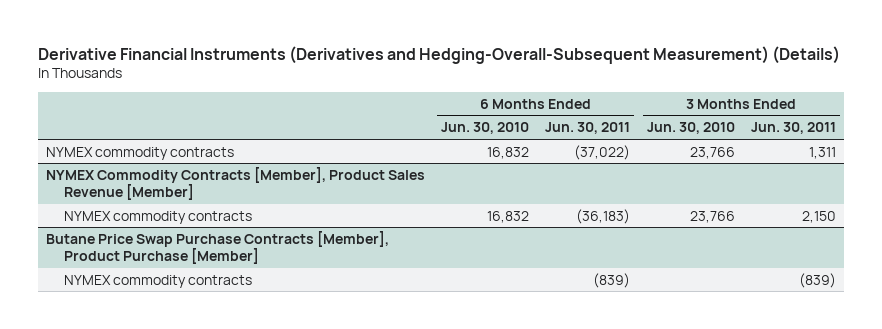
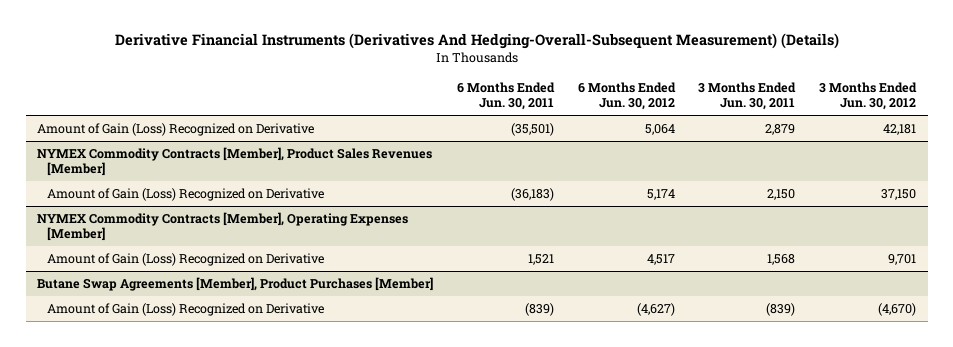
[37,45,840,64] Derivative Financial Instruments (Derivatives and Hedging-Overall-Subsequent Measurement) (Details) -> [114,33,839,50] Derivative Financial Instruments (Derivatives And Hedging-Overall-Subsequent Measurement) (Details)
[441,122,530,135] Jun. 30, 2010 -> none
[646,122,735,135] Jun. 30, 2010 -> none
none -> [577,81,676,111] 6 Months Ended Jun. 30, 2012
none -> [818,81,917,111] 3 Months Ended Jun. 30, 2012
[46,146,235,160] NYMEX commodity contracts -> none
[46,230,390,265] Butane Price Swap Purchase Contracts [Member], Product Purchase [Member] -> none
none -> [37,122,315,136] Amount of Gain (Loss) Recognized on Derivative
[46,166,426,201] NYMEX Commodity Contracts [Member], Product Sales Revenue [Member] -> [37,146,433,177] NYMEX Commodity Contracts [Member], Product Sales Revenues [Member]
[64,210,253,224] NYMEX commodity contracts -> [47,187,325,201] Amount of Gain (Loss) Recognized on Derivative
none -> [37,211,409,242] NYMEX Commodity Contracts [Member], Operating Expenses [Member]
none -> [47,252,325,266] Amount of Gain (Loss) Recognized on Derivative
none -> [37,276,434,291] Butane Swap Agreements [Member], Product Purchases [Member]
[64,274,253,288] NYMEX commodity contracts -> [47,302,325,316] Amount of Gain (Loss) Recognized on Derivative

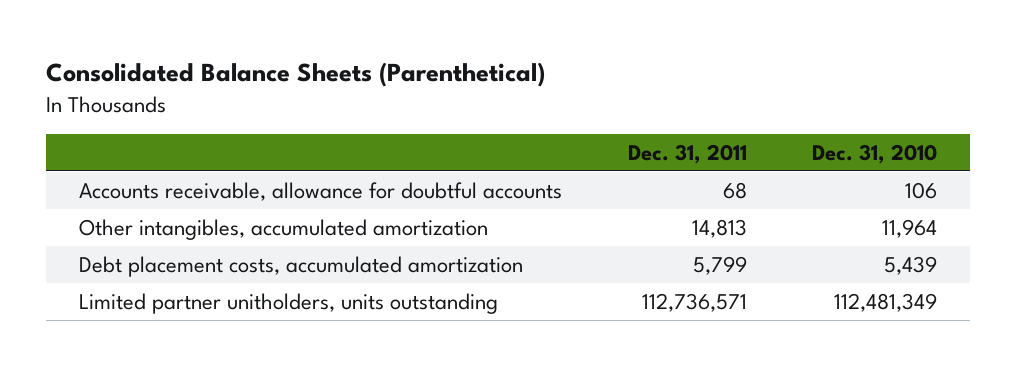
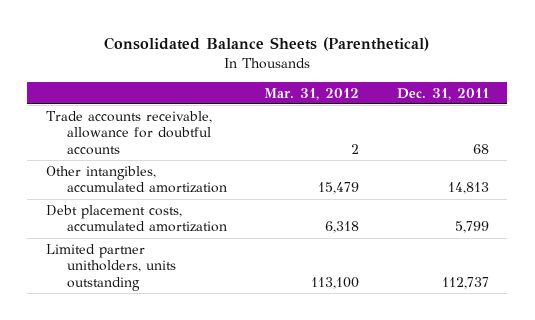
[811,143,937,164] Dec. 31, 2010 -> none
none -> [264,87,360,100] Mar. 31, 2012
[79,181,563,201] Accounts receivable, allowance for doubtful accounts -> [45,110,212,156] Trade accounts receivable, allowance for doubtful accounts
[641,292,747,312] 112,736,571 -> [441,277,489,290] 112,737

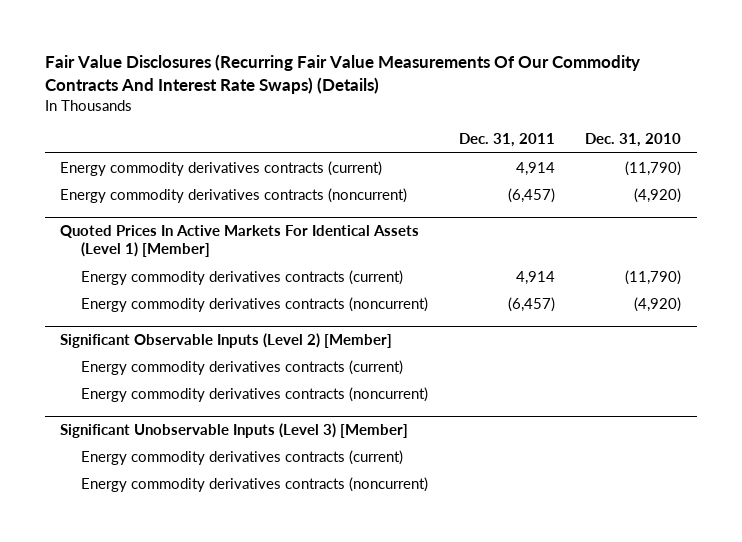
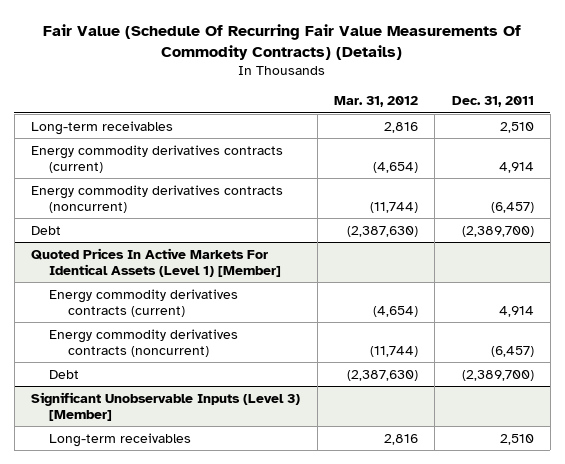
[44,53,640,94] Fair Value Disclosures (Recurring Fair Value Measurements Of Our Commodity Contracts And Interest Rate Swaps) (Details) -> [43,23,522,60] Fair Value (Schedule Of Recurring Fair Value Measurements Of Commodity Contracts) (Details)
[585,133,682,148] Dec. 31, 2010 -> none
none -> [333,96,418,108] Mar. 31, 2012
none -> [31,120,174,135] Long-term receivables
none -> [31,225,62,235] Debt
[60,333,393,349] Significant Observable Inputs (Level 2) [Member] -> none
[81,360,404,376] Energy commodity derivatives contracts (current) -> none
[81,387,429,403] Energy commodity derivatives contracts (noncurrent) -> none
none -> [49,369,80,379] Debt
[81,450,404,466] Energy commodity derivatives contracts (current) -> none
[81,477,429,493] Energy commodity derivatives contracts (noncurrent) -> none
none -> [49,432,192,447] Long-term receivables

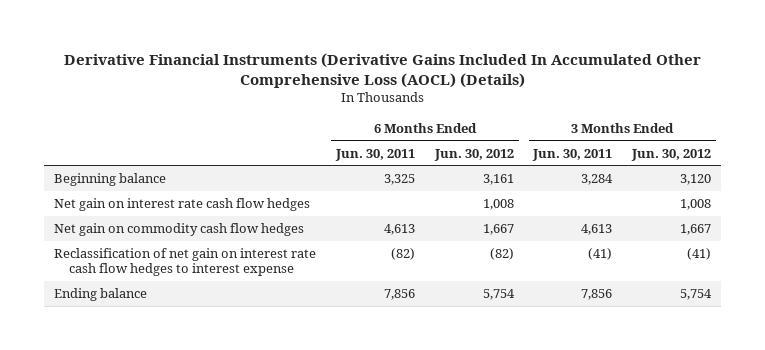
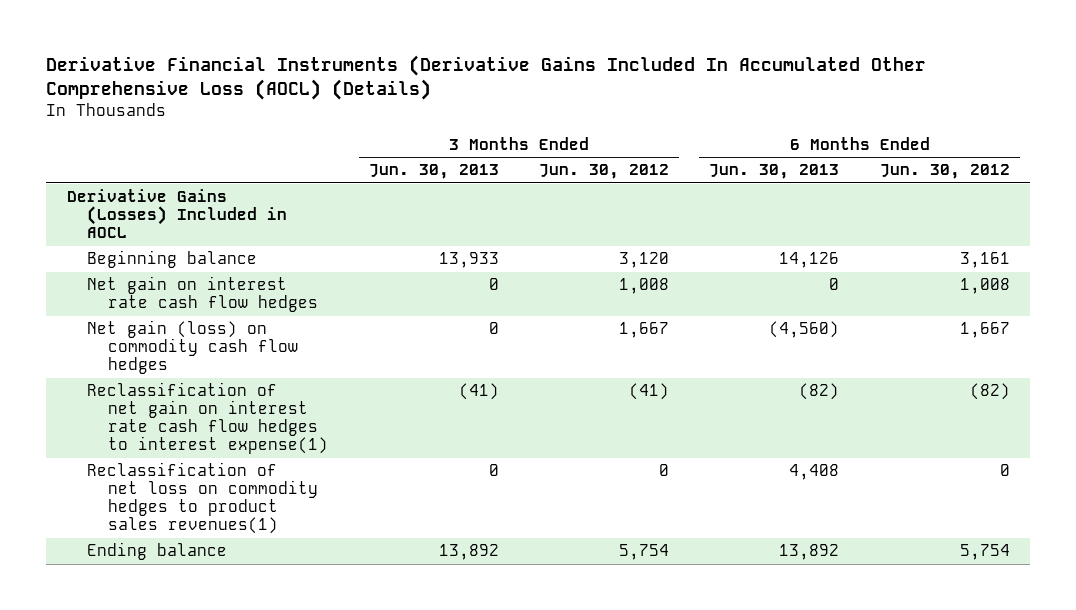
[335,148,416,161] Jun. 30, 2011 -> none
[532,148,613,161] Jun. 30, 2011 -> none
none -> [368,164,499,180] Jun. 30, 2013
none -> [709,164,840,180] Jun. 30, 2013
none -> [66,189,288,239] Derivative Gains (Losses) Included in AOCL
[54,223,305,237] Net gain on commodity cash flow hedges -> [87,320,299,375] Net gain (loss) on commodity cash flow hedges
[54,248,317,277] Reclassification of net gain on interest rate cash flow hedges to interest expense -> [87,382,329,455] Reclassification of net gain on interest rate cash flow hedges to interest expense(1)
none -> [87,462,319,535] Reclassification of net loss on commodity hedges to product sales revenues(1)

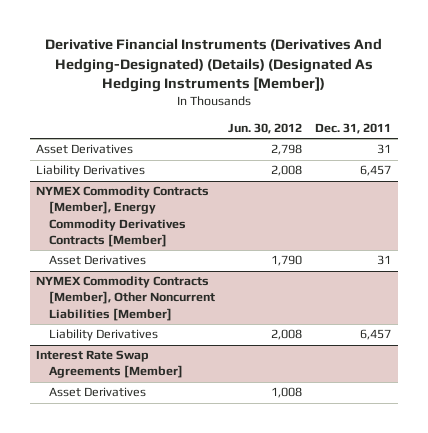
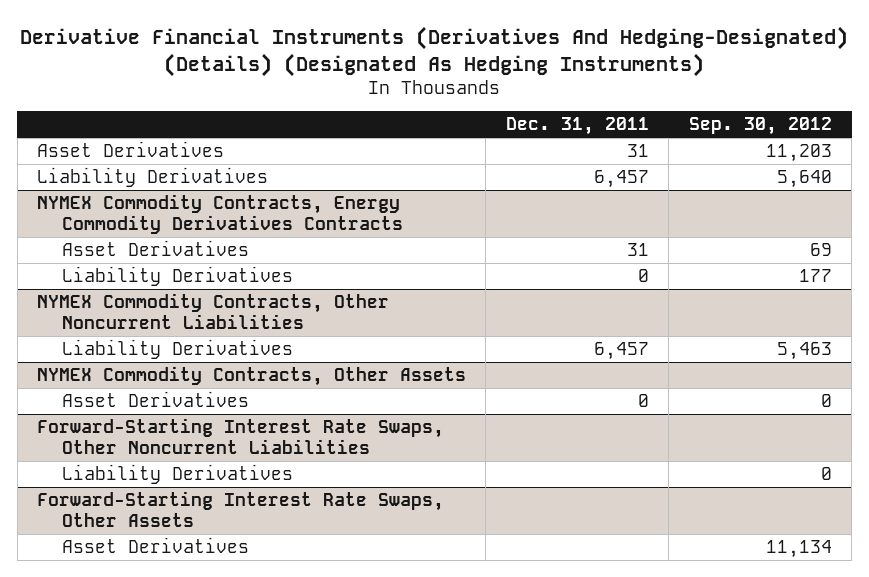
[44,38,382,93] Derivative Financial Instruments (Derivatives And Hedging-Designated) (Details) (Designated As Hedging Instruments [Member]) -> [20,25,849,77] Derivative Financial Instruments (Derivatives And Hedging-Designated) (Details) (Designated As Hedging Instruments)
[228,123,303,135] Jun. 30, 2012 -> none
none -> [688,117,832,136] Sep. 30, 2012
[36,186,210,247] NYMEX Commodity Contracts [Member], Energy Commodity Derivatives Contracts [Member] -> [36,193,403,235] NYMEX Commodity Contracts, Energy Commodity Derivatives Contracts
none -> [61,265,293,286] Liability Derivatives
[36,276,216,321] NYMEX Commodity Contracts [Member], Other Noncurrent Liabilities [Member] -> [36,292,389,330] NYMEX Commodity Contracts, Other Noncurrent Liabilities
[36,350,184,379] Interest Rate Swap Agreements [Member] -> none
none -> [36,365,466,386] NYMEX Commodity Contracts, Other Assets
none -> [61,390,249,407] Asset Derivatives
none -> [36,417,444,455] Forward-Starting Interest Rate Swaps, Other Noncurrent Liabilities
none -> [61,463,293,484] Liability Derivatives
none -> [36,490,444,528] Forward-Starting Interest Rate Swaps, Other Assets

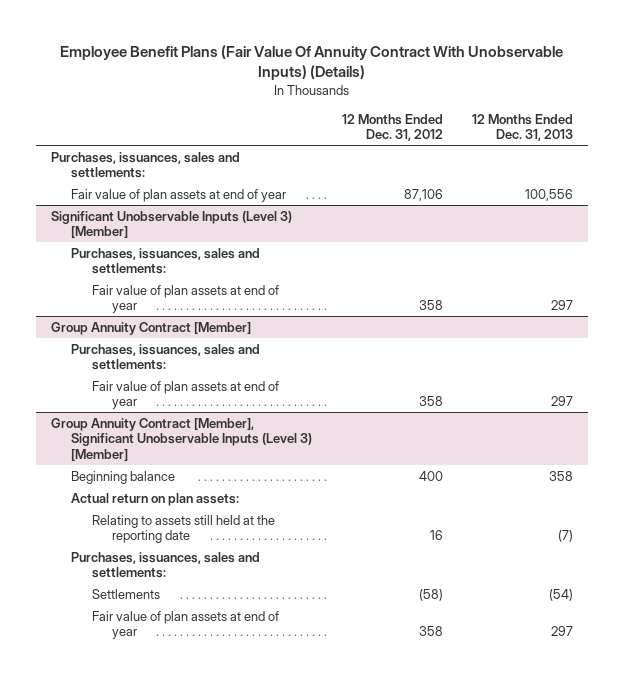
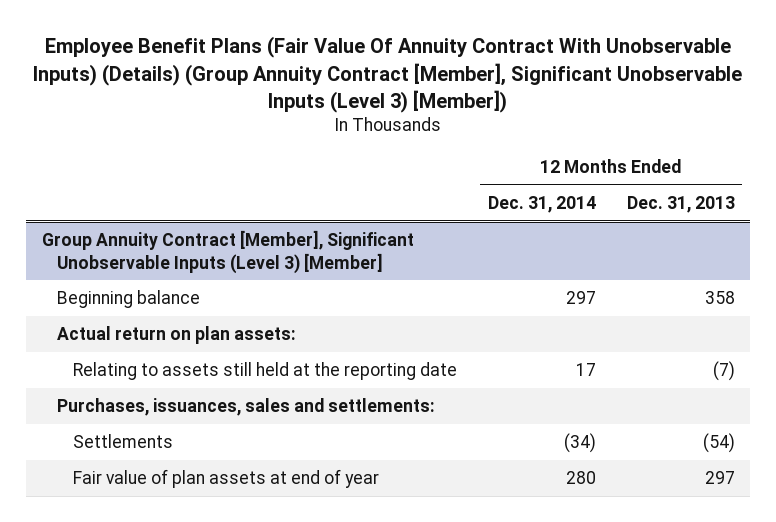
[59,44,563,81] Employee Benefit Plans (Fair Value Of Annuity Contract With Unobservable Inputs) (Details) -> [33,36,743,113] Employee Benefit Plans (Fair Value Of Annuity Contract With Unobservable Inputs) (Details) (Group Annuity Contract [Member], Significant Unobservable Inputs (Level 3) [Member])
[341,113,443,142] 12 Months Ended Dec. 31, 2012 -> none
none -> [487,196,596,214] Dec. 31, 2014
[50,151,240,179] Purchases, issuances, sales and settlements: -> none
[71,188,287,202] Fair value of plan assets at end of year -> none
[50,210,292,239] Significant Unobservable Inputs (Level 3) [Member] -> none
[71,247,261,275] Purchases, issuances, sales and settlements: -> none
[91,284,279,314] Fair value of plan assets at end of year -> none
[50,321,251,335] Group Annuity Contract [Member] -> none
[71,343,261,371] Purchases, issuances, sales and settlements: -> none
[91,380,279,410] Fair value of plan assets at end of year -> none

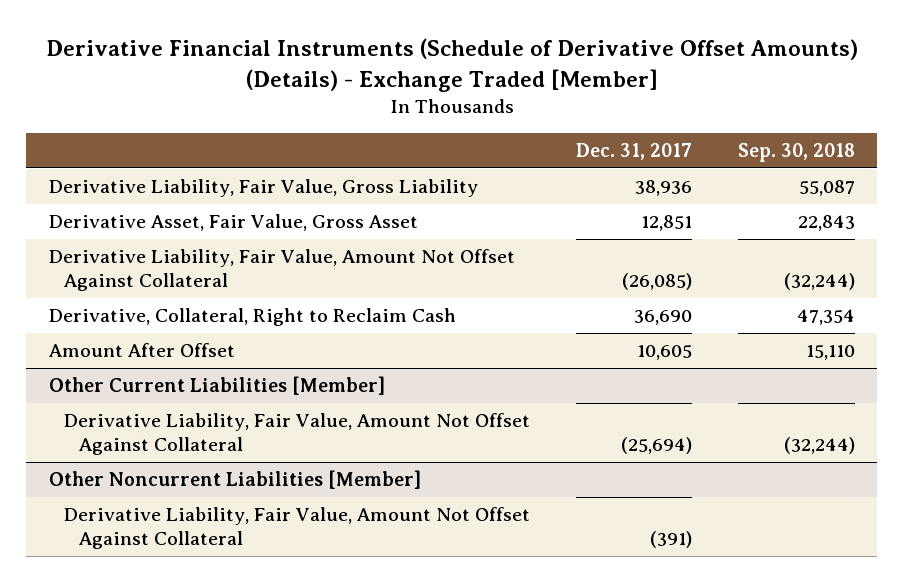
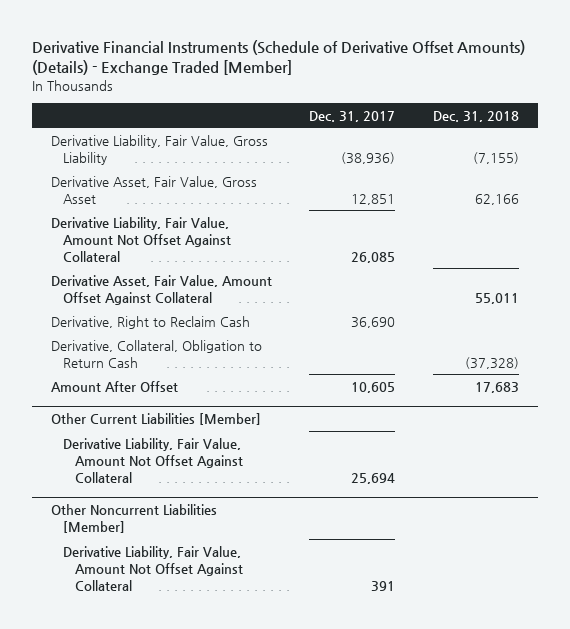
[737,143,855,163] Sep. 30, 2018 -> none
none -> [433,110,520,122] Dec. 31, 2018
[634,180,692,197] 38,936 -> [341,151,396,164] (38,936)
[621,273,692,291] (26,085) -> [351,251,396,263] 26,085
none -> [50,274,272,305] Derivative Asset, Fair Value, Amount Offset Against Collateral
[48,308,456,327] Derivative, Collateral, Right to Reclaim Cash -> [50,315,250,329] Derivative, Right to Reclaim Cash
none -> [50,339,262,368] Derivative, Collateral, Obligation to Return Cash
[620,437,692,455] (25,694) -> [351,472,396,484] 25,694
[649,531,692,549] (391) -> [371,580,396,591] 391

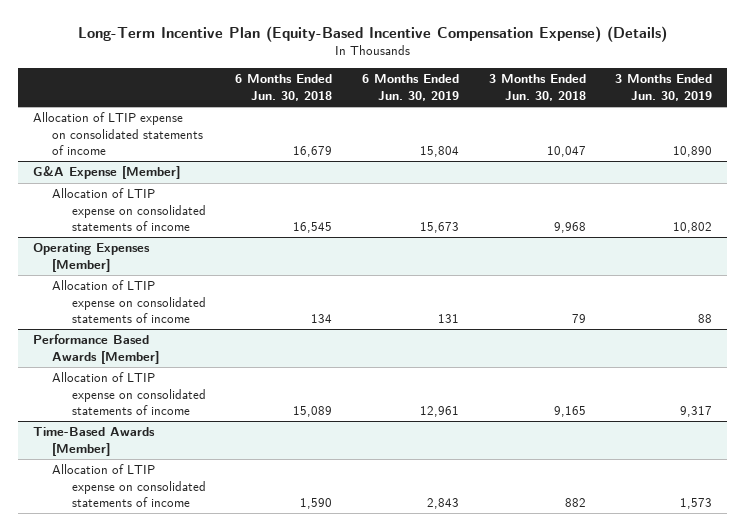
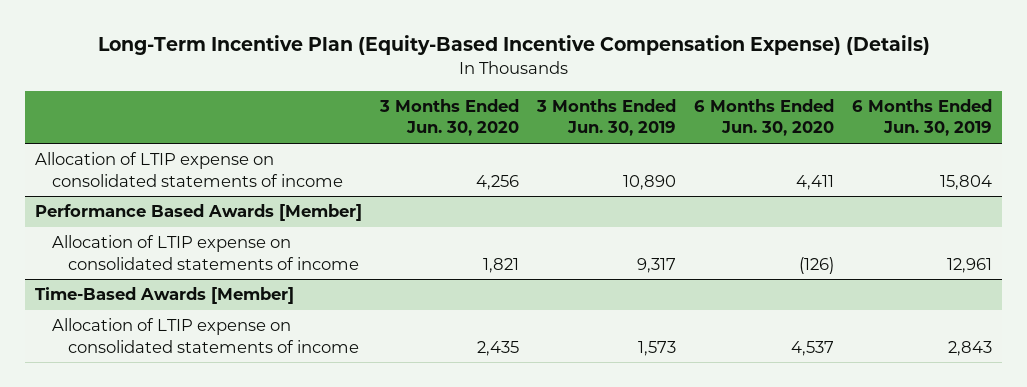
[235,74,333,101] 6 Months Ended Jun. 30, 2018 -> none
[488,74,586,101] 3 Months Ended Jun. 30, 2018 -> none
none -> [378,99,519,137] 3 Months Ended Jun. 30, 2020
none -> [694,99,835,137] 6 Months Ended Jun. 30, 2020
[32,166,180,180] G&A Expense [Member] -> none
[52,188,206,231] Allocation of LTIP expense on consolidated statements of income -> none
[32,243,150,272] Operating Expenses [Member] -> none
[52,280,206,323] Allocation of LTIP expense on consolidated statements of income -> none

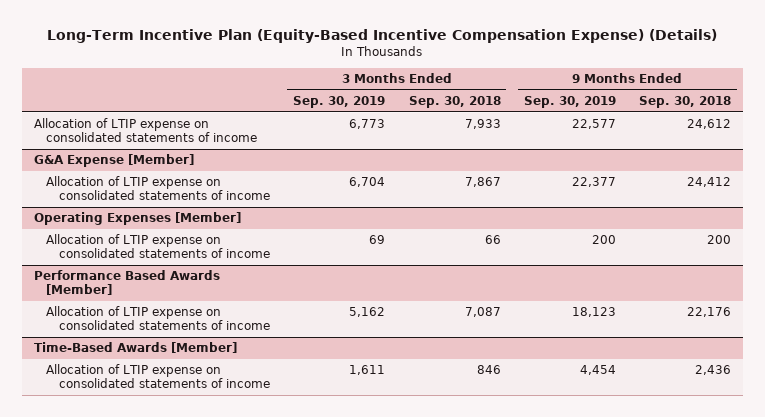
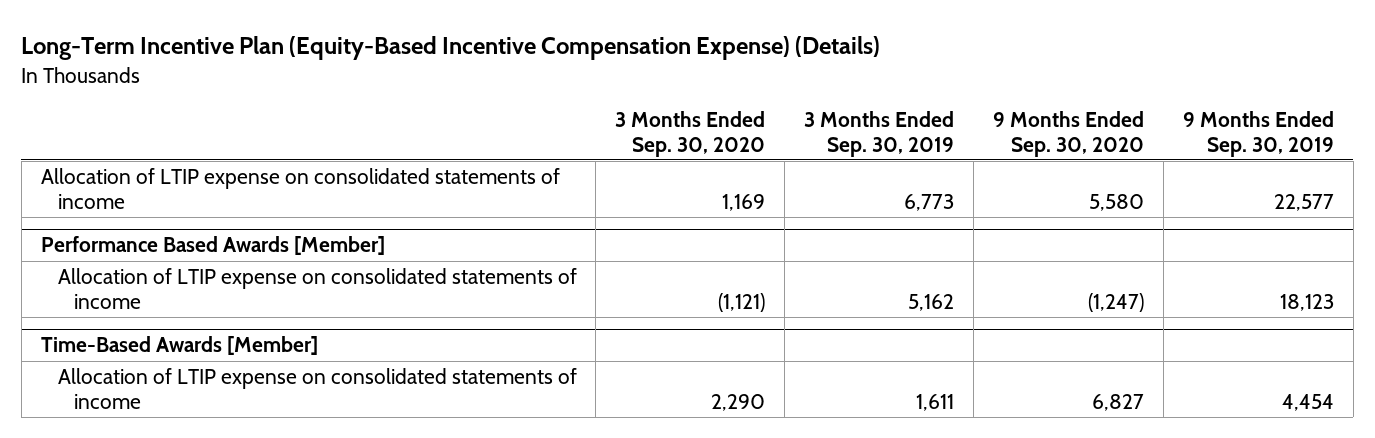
[408,95,501,108] Sep. 30, 2018 -> none
[638,95,731,108] Sep. 30, 2018 -> none
none -> [615,110,766,157] 3 Months Ended Sep. 30, 2020
none -> [992,110,1144,157] 9 Months Ended Sep. 30, 2020
[33,154,194,168] G&A Expense [Member] -> none
[46,176,271,200] Allocation of LTIP expense on consolidated statements of income -> none
[33,212,241,226] Operating Expenses [Member] -> none
[46,234,271,258] Allocation of LTIP expense on consolidated statements of income -> none

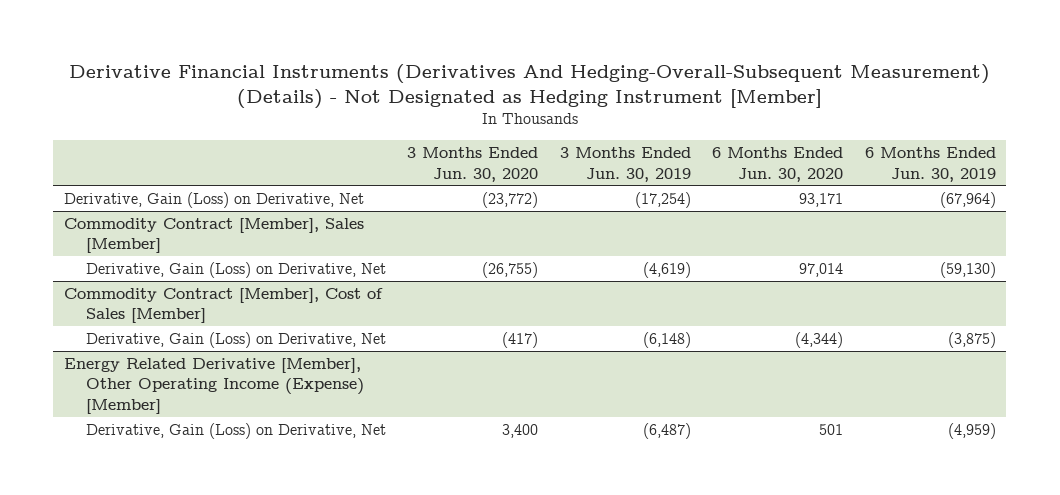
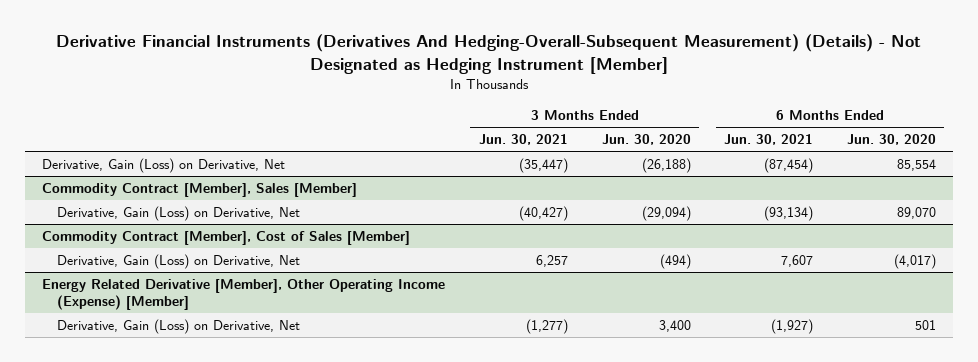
[559,147,691,182] 3 Months Ended Jun. 30, 2019 -> none
[864,147,996,182] 6 Months Ended Jun. 30, 2019 -> none
none -> [478,134,568,146] Jun. 30, 2021
none -> [724,134,814,146] Jun. 30, 2021
[482,191,539,208] (23,772) -> [641,158,691,174] (26,188)
[799,192,844,207] 93,171 -> [897,159,937,172] 85,554
[482,261,539,278] (26,755) -> [641,206,691,222] (29,094)
[799,262,844,277] 97,014 -> [897,207,937,220] 89,070
[502,331,539,348] (417) -> [659,254,691,270] (494)
[795,331,844,348] (4,344) -> [894,254,937,270] (4,017)

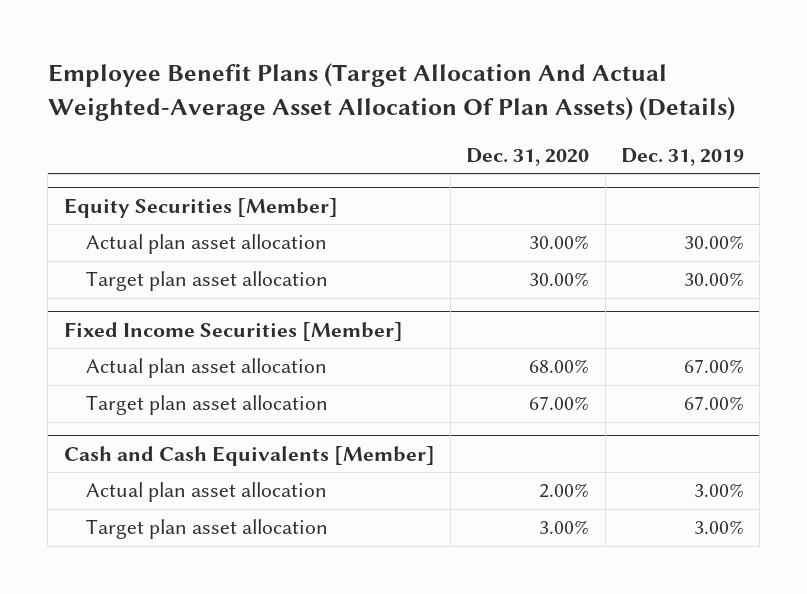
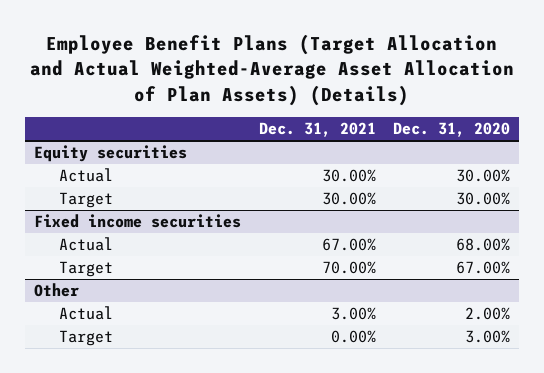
[47,63,735,121] Employee Benefit Plans (Target Allocation And Actual Weighted-Average Asset Allocation Of Plan Assets) (Details) -> [30,34,515,106] Employee Benefit Plans (Target Allocation and Actual Weighted-Average Asset Allocation of Plan Assets) (Details)
[620,147,744,166] Dec. 31, 2019 -> none
none -> [258,122,376,138] Dec. 31, 2021
[63,197,338,218] Equity Securities [Member] -> [33,145,187,163] Equity securities
[86,234,328,255] Actual plan asset allocation -> [59,168,114,183] Actual
[86,271,329,292] Target plan asset allocation -> [59,192,114,209] Target
[63,321,403,341] Fixed Income Securities [Member] -> [33,214,241,229] Fixed income securities
[86,358,328,379] Actual plan asset allocation -> [59,237,114,252] Actual
[86,395,329,416] Target plan asset allocation -> [59,261,114,278] Target
[63,445,435,466] Cash and Cash Equivalents [Member] -> [33,283,79,298] Other
[86,482,328,503] Actual plan asset allocation -> [59,306,114,321] Actual
[86,519,329,540] Target plan asset allocation -> [59,330,114,347] Target

